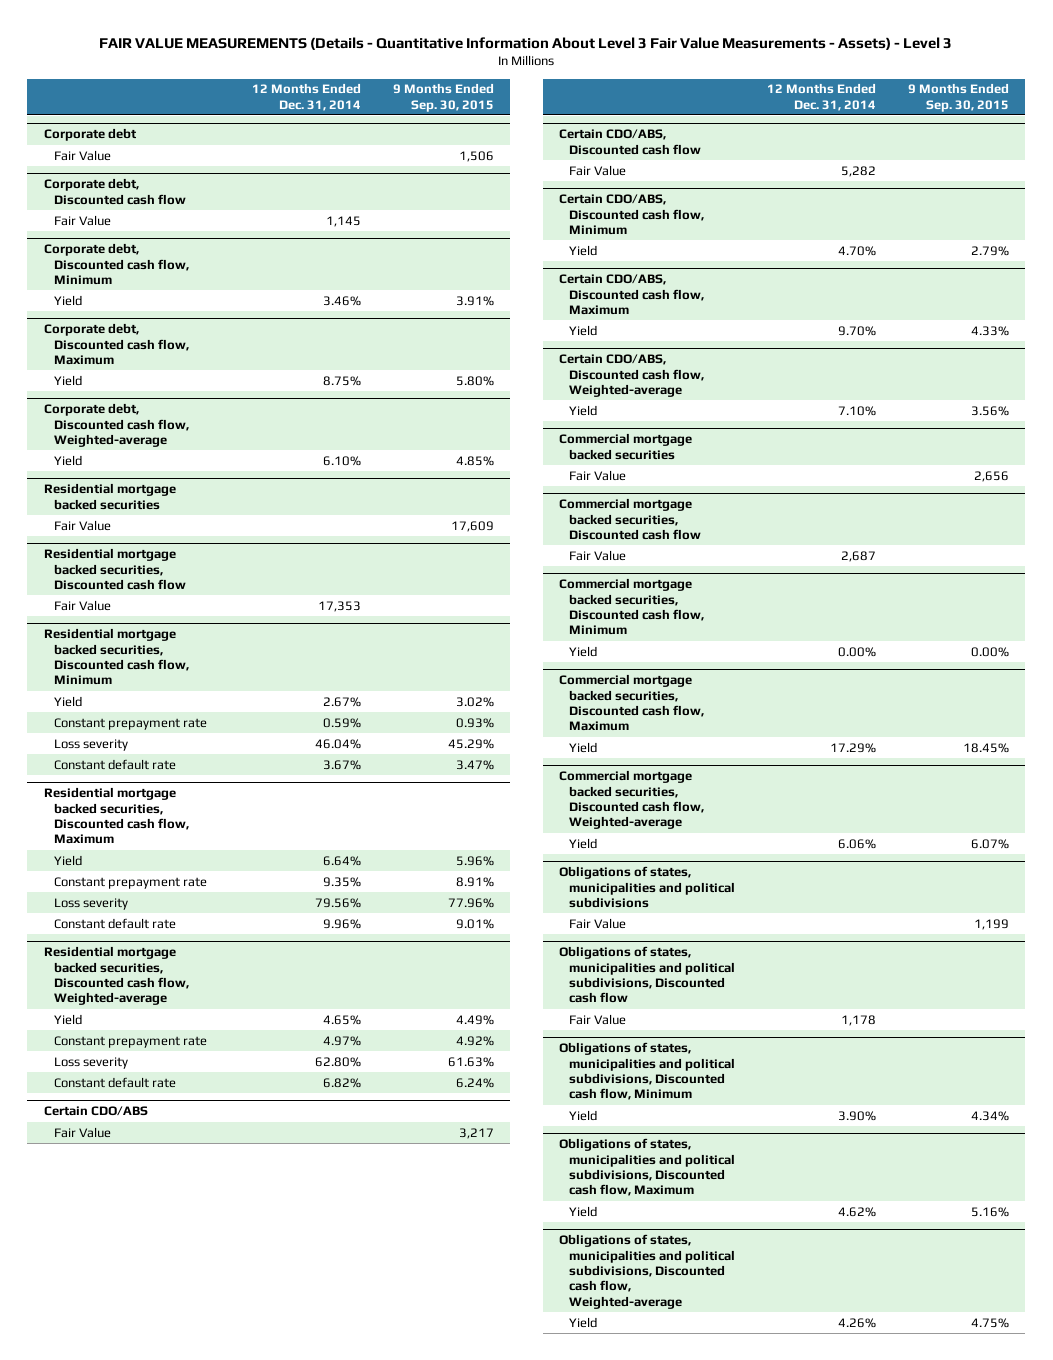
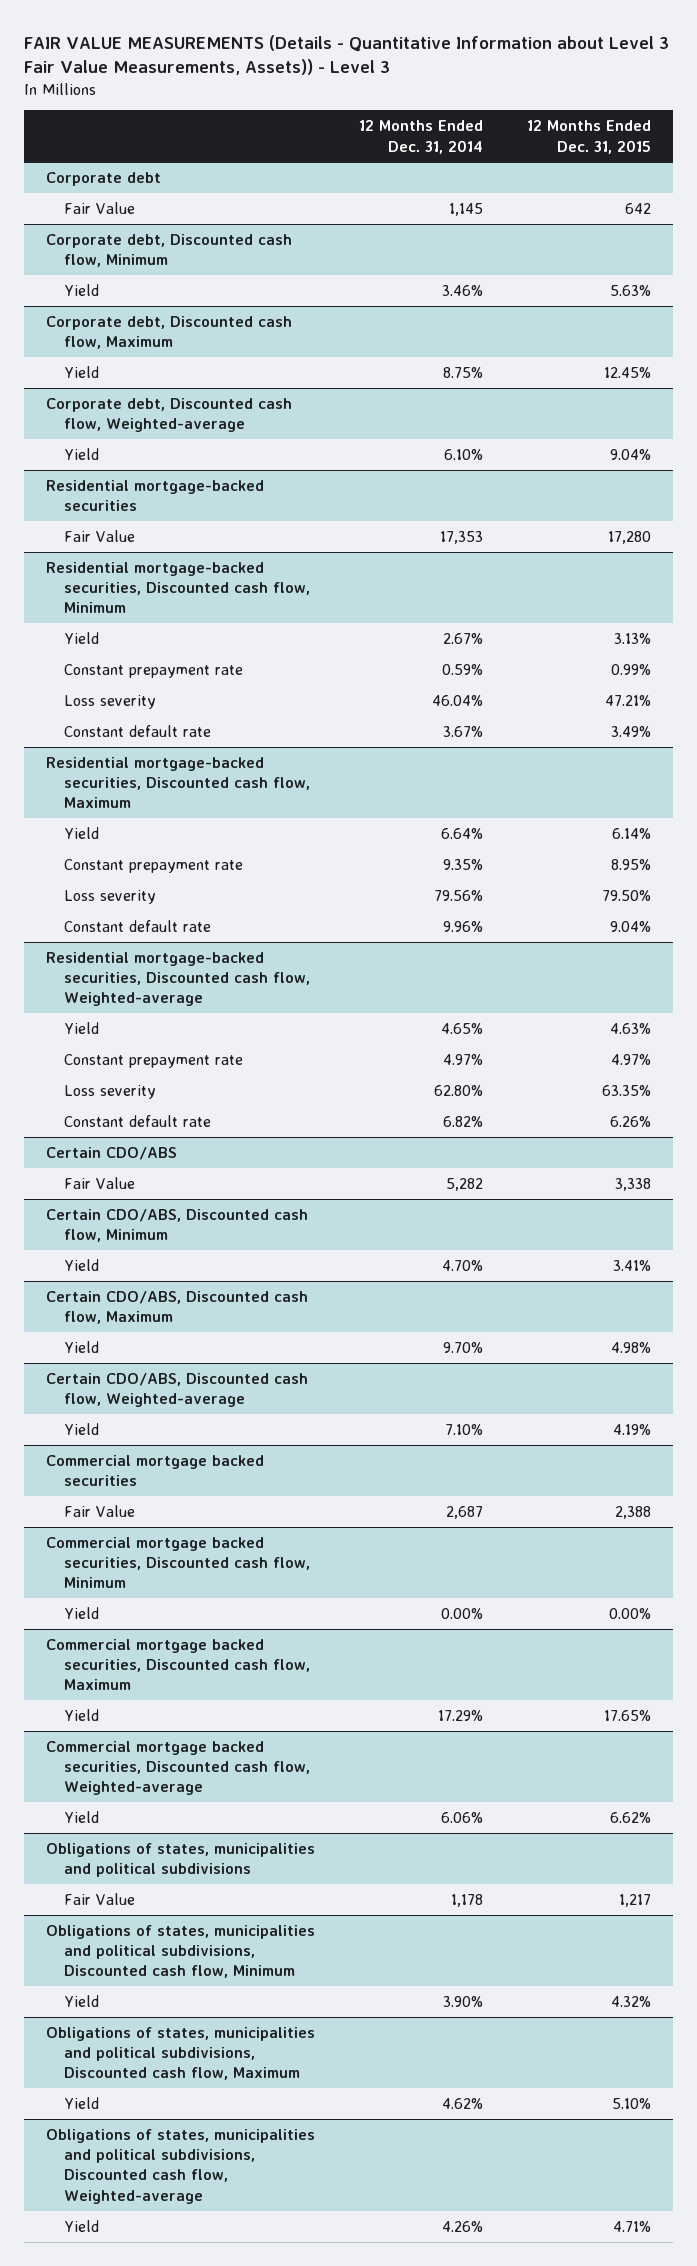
[99,36,953,50] FAIR VALUE MEASUREMENTS (Details - Quantitative Information About Level 3 Fair Value Measurements - Assets) - Level 3 -> [23,34,669,76] FAIR VALUE MEASUREMENTS (Details - Quantitative Information about Level 3 Fair Value Measurements, Assets)) - Level 3
[392,83,494,112] 9 Months Ended Sep. 30, 2015 -> none
none -> [526,120,651,154] 12 Months Ended Dec. 31, 2015
[53,149,111,161] Fair Value -> none
[43,178,186,205] Corporate debt, Discounted cash flow -> none
[53,519,111,531] Fair Value -> none
[43,548,186,591] Residential mortgage backed securities, Discounted cash flow -> none
[43,483,176,510] Residential mortgage backed securities -> [45,479,264,512] Residential mortgage-backed securities
[43,628,189,686] Residential mortgage backed securities, Discounted cash flow, Minimum -> [45,561,310,614] Residential mortgage-backed securities, Discounted cash flow, Minimum
[43,787,189,845] Residential mortgage backed securities, Discounted cash flow, Maximum -> [45,756,310,809] Residential mortgage-backed securities, Discounted cash flow, Maximum
[43,946,189,1006] Residential mortgage backed securities, Discounted cash flow, Weighted-average -> [45,951,310,1007] Residential mortgage-backed securities, Discounted cash flow, Weighted-average
[53,1126,111,1138] Fair Value -> none
[558,129,701,155] Certain CDO/ABS, Discounted cash flow -> none
[568,469,626,481] Fair Value -> none
[558,498,701,541] Commercial mortgage backed securities, Discounted cash flow -> none
[568,917,626,929] Fair Value -> none
[558,946,735,1004] Obligations of states, municipalities and political subdivisions, Discounted cash flow -> none

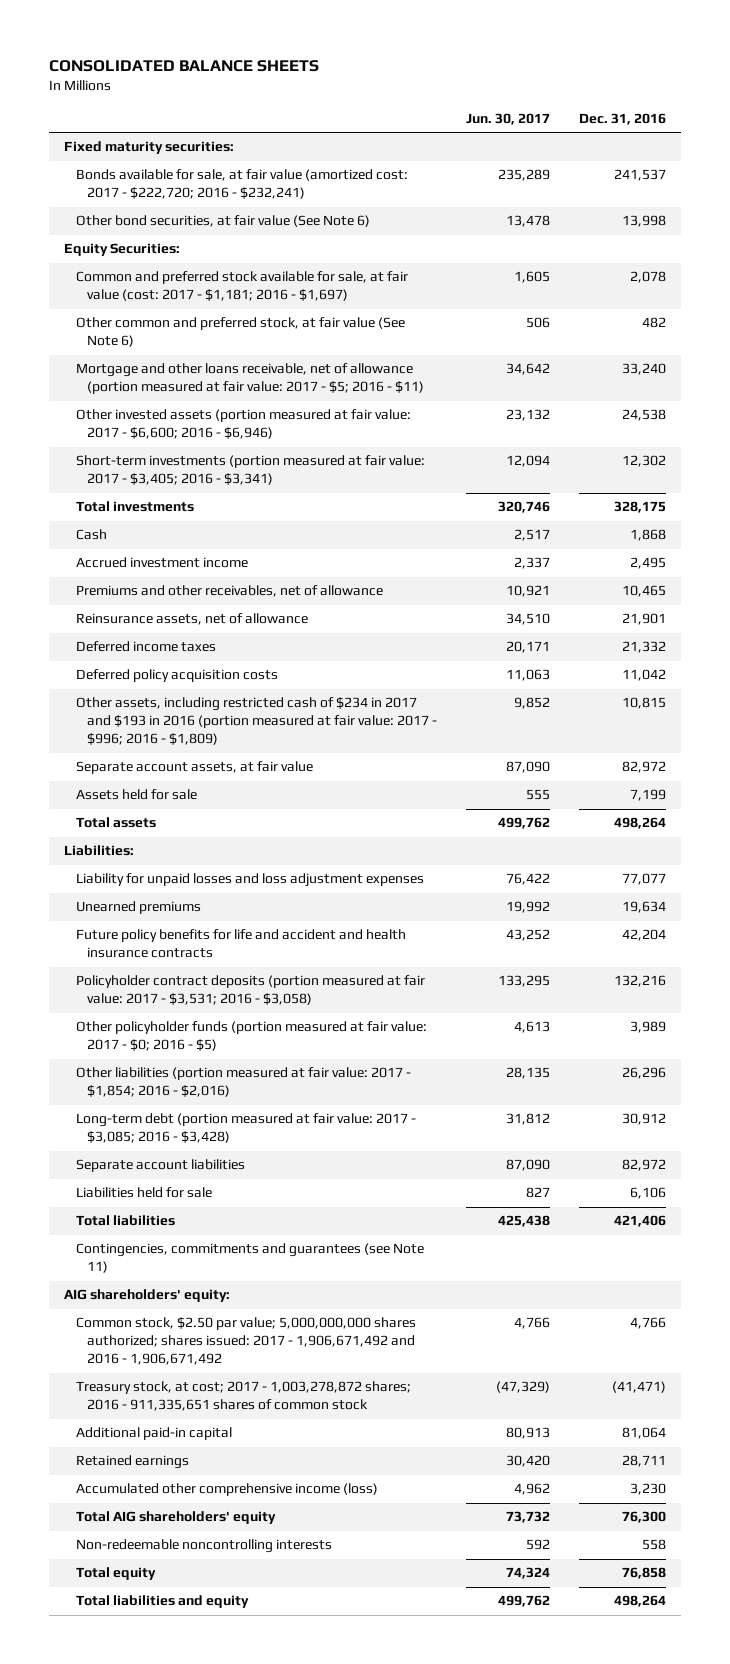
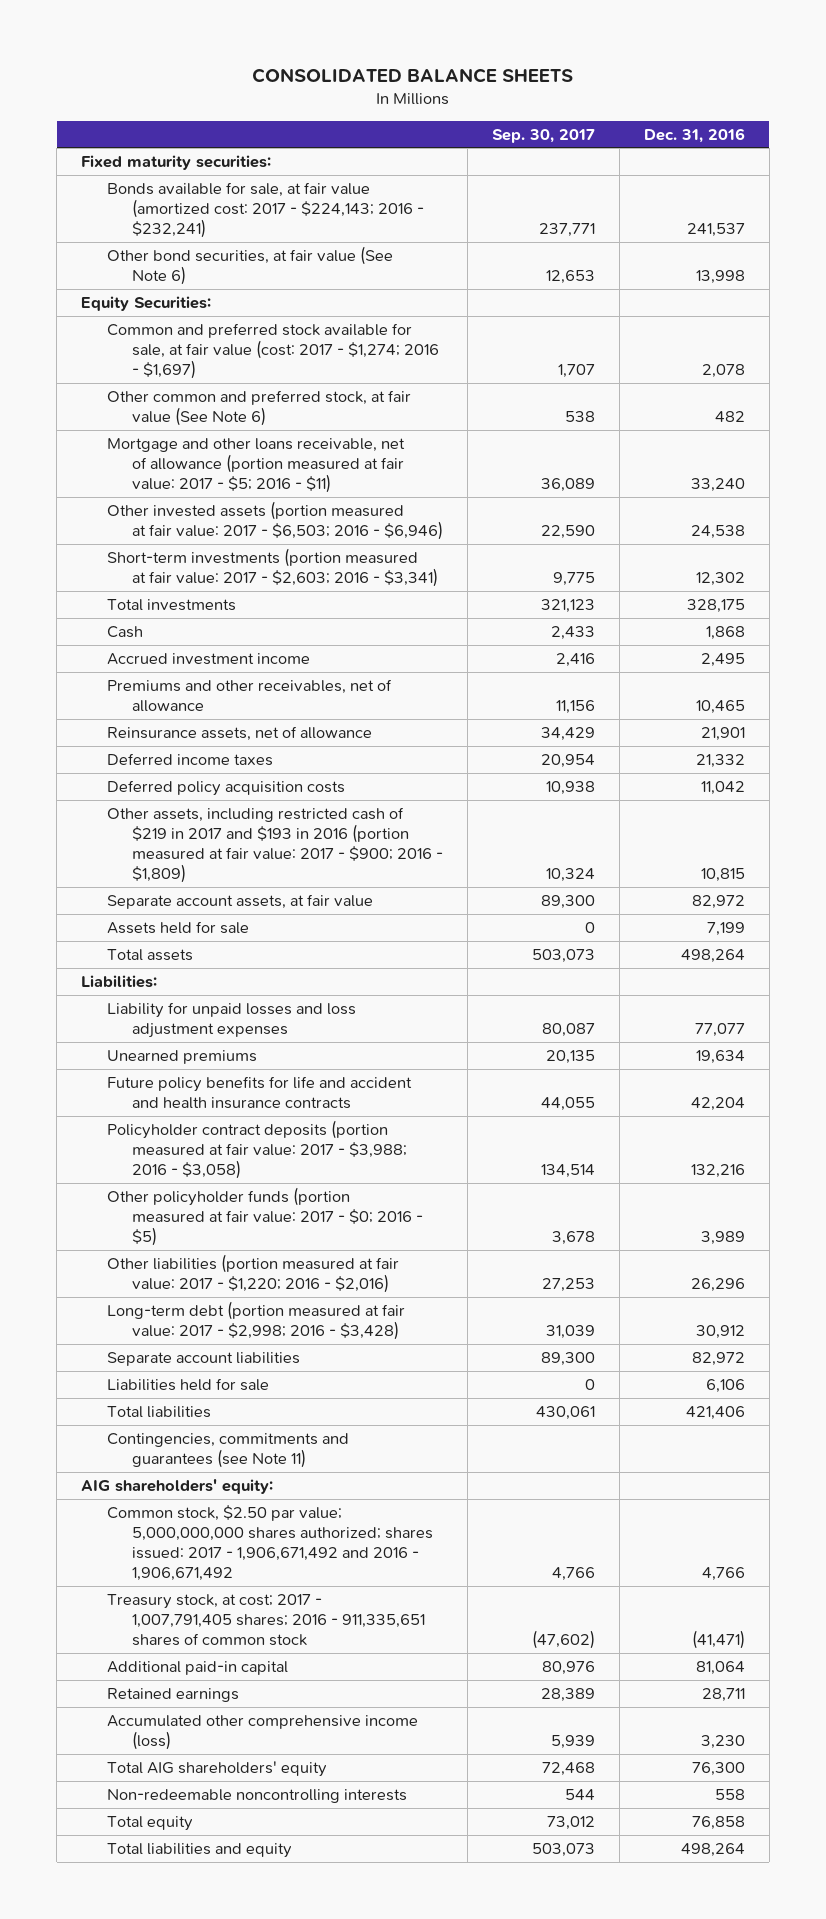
[466,112,551,125] Jun. 30, 2017 -> none
none -> [491,128,595,143] Sep. 30, 2017
[75,169,408,200] Bonds available for sale, at fair value (amortized cost: 2017 - $222,720; 2016 - $232,241) -> [106,181,424,239] Bonds available for sale, at fair value (amortized cost: 2017 - $224,143; 2016 - $232,241)
[75,271,408,302] Common and preferred stock available for sale, at fair value (cost: 2017 - $1,181; 2016 - $1,697) -> [106,322,439,380] Common and preferred stock available for sale, at fair value (cost: 2017 - $1,274; 2016 - $1,697)
[75,409,411,440] Other invested assets (portion measured at fair value: 2017 - $6,600; 2016 - $6,946) -> [106,500,443,541] Other invested assets (portion measured at fair value: 2017 - $6,503; 2016 - $6,946)
[75,455,425,486] Short-term investments (portion measured at fair value: 2017 - $3,405; 2016 - $3,341) -> [106,547,438,588] Short-term investments (portion measured at fair value: 2017 - $2,603; 2016 - $3,341)
[75,697,438,746] Other assets, including restricted cash of $234 in 2017 and $193 in 2016 (portion measured at fair value: 2017 - $996; 2016 - $1,809) -> [106,806,443,884] Other assets, including restricted cash of $219 in 2017 and $193 in 2016 (portion measured at fair value: 2017 - $900; 2016 - $1,809)
[75,975,425,1006] Policyholder contract deposits (portion measured at fair value: 2017 - $3,531; 2016 - $3,058) -> [106,1119,407,1180] Policyholder contract deposits (portion measured at fair value: 2017 - $3,988; 2016 - $3,058)
[75,1067,411,1098] Other liabilities (portion measured at fair value: 2017 - $1,854; 2016 - $2,016) -> [106,1253,399,1294] Other liabilities (portion measured at fair value: 2017 - $1,220; 2016 - $2,016)
[75,1113,416,1144] Long-term debt (portion measured at fair value: 2017 - $3,085; 2016 - $3,428) -> [106,1300,405,1341] Long-term debt (portion measured at fair value: 2017 - $2,998; 2016 - $3,428)
[75,1381,411,1412] Treasury stock, at cost; 2017 - 1,003,278,872 shares; 2016 - 911,335,651 shares of common stock -> [106,1593,425,1647] Treasury stock, at cost; 2017 - 1,007,791,405 shares; 2016 - 911,335,651 shares of common stock

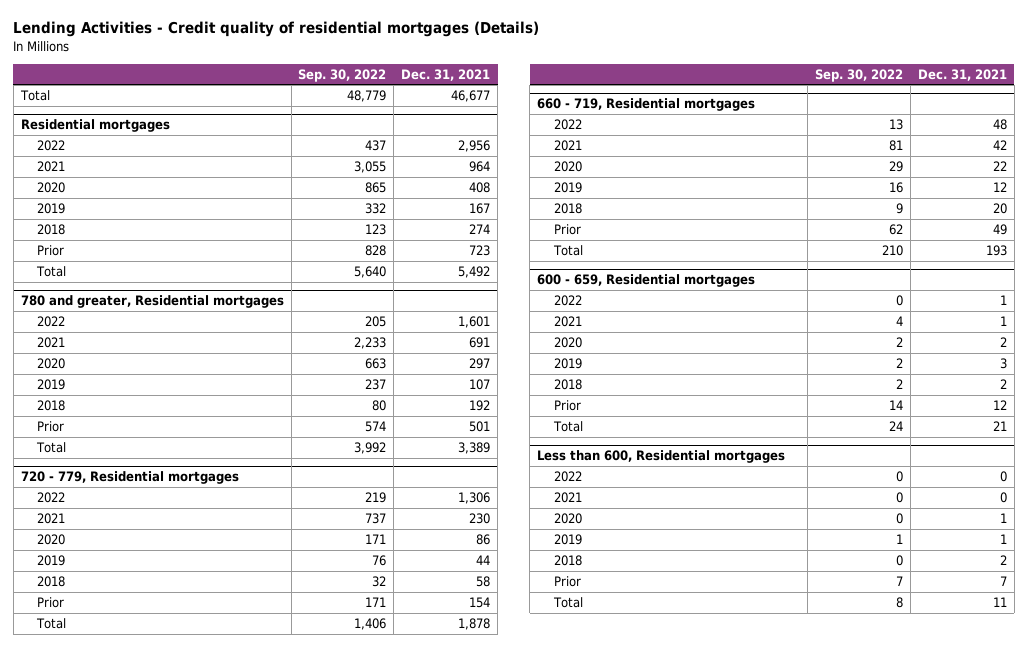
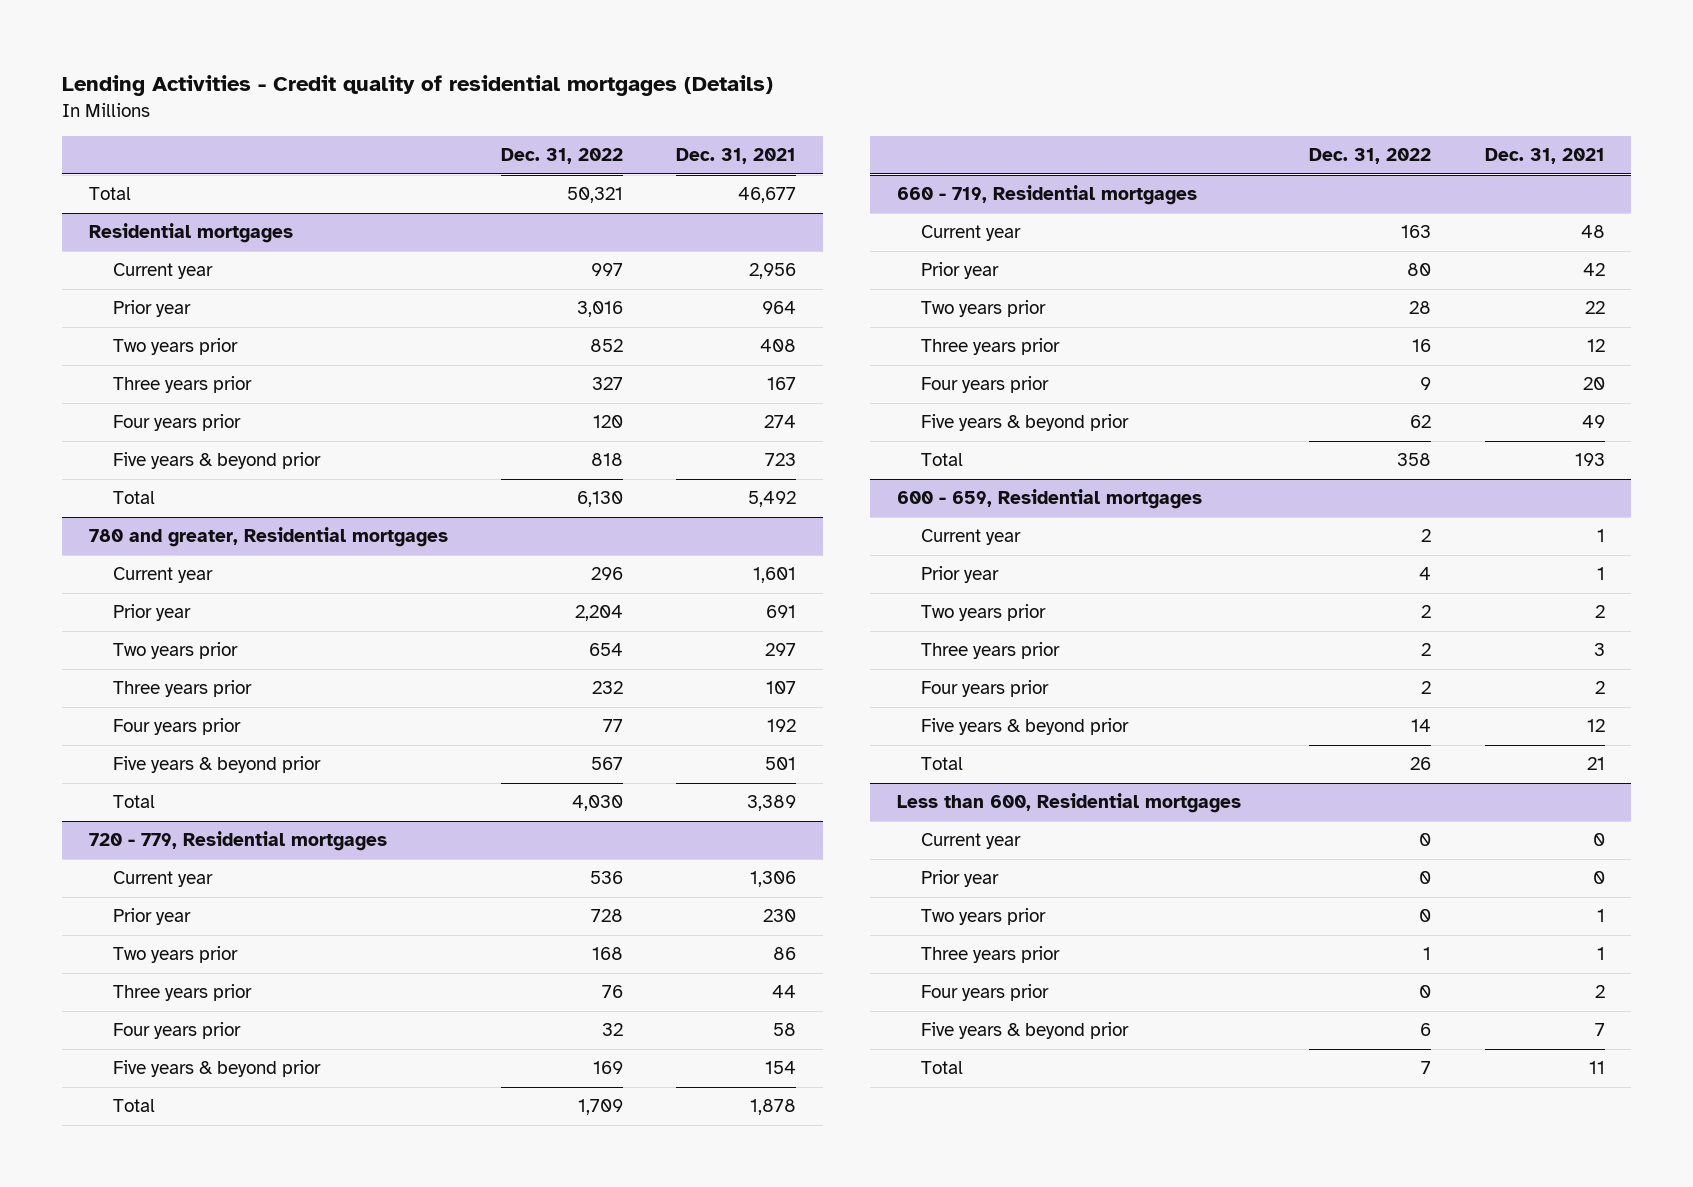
[298,68,387,82] Sep. 30, 2022 -> none
none -> [501,148,624,165] Dec. 31, 2022
[37,140,66,152] 2022 -> [112,263,213,280] Current year
[37,161,66,173] 2021 -> [112,300,191,318] Prior year
[37,182,66,194] 2020 -> [112,338,238,356] Two years prior
[37,203,66,215] 2019 -> [112,376,252,394] Three years prior
[37,224,66,236] 2018 -> [112,414,241,432] Four years prior
[37,245,65,257] Prior -> [112,452,321,470] Five years & beyond prior
[37,316,66,328] 2022 -> [112,567,213,584] Current year
[37,337,66,349] 2021 -> [112,604,191,622] Prior year
[37,358,66,370] 2020 -> [112,642,238,660] Two years prior
[37,379,66,391] 2019 -> [112,680,252,698] Three years prior
[37,400,66,412] 2018 -> [112,718,241,736] Four years prior
[37,421,65,433] Prior -> [112,756,321,774] Five years & beyond prior
[37,492,66,504] 2022 -> [112,871,213,888] Current year
[37,513,66,525] 2021 -> [112,908,191,926] Prior year
[37,534,66,546] 2020 -> [112,946,238,964] Two years prior
[37,555,66,567] 2019 -> [112,984,252,1002] Three years prior
[37,576,66,588] 2018 -> [112,1022,241,1040] Four years prior
[37,597,65,609] Prior -> [112,1060,321,1078] Five years & beyond prior
[553,119,582,131] 2022 -> [920,225,1021,242] Current year
[553,140,582,152] 2021 -> [920,262,999,280] Prior year
[553,161,582,173] 2020 -> [920,300,1046,318] Two years prior
[553,182,582,194] 2019 -> [920,338,1060,356] Three years prior
[553,203,582,215] 2018 -> [920,376,1049,394] Four years prior
[553,224,581,236] Prior -> [920,414,1129,432] Five years & beyond prior
[553,295,582,307] 2022 -> [920,529,1021,546] Current year
[553,316,582,328] 2021 -> [920,566,999,584] Prior year
[553,337,582,349] 2020 -> [920,604,1046,622] Two years prior
[553,358,582,370] 2019 -> [920,642,1060,660] Three years prior
[553,379,582,391] 2018 -> [920,680,1049,698] Four years prior
[553,400,581,412] Prior -> [920,718,1129,736] Five years & beyond prior
[553,471,582,483] 2022 -> [920,833,1021,850] Current year
[553,492,582,504] 2021 -> [920,870,999,888] Prior year
[553,513,582,525] 2020 -> [920,908,1046,926] Two years prior
[553,534,582,546] 2019 -> [920,946,1060,964] Three years prior
[553,555,582,567] 2018 -> [920,984,1049,1002] Four years prior
[553,576,581,588] Prior -> [920,1022,1129,1040] Five years & beyond prior

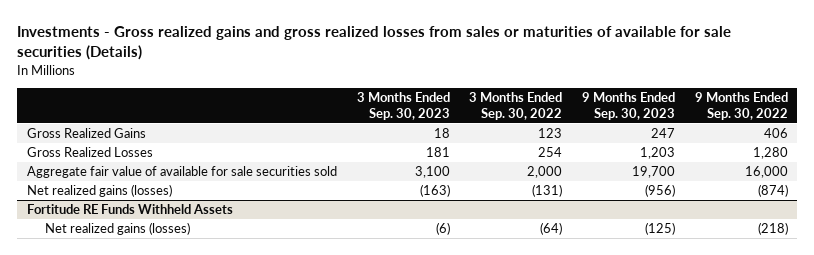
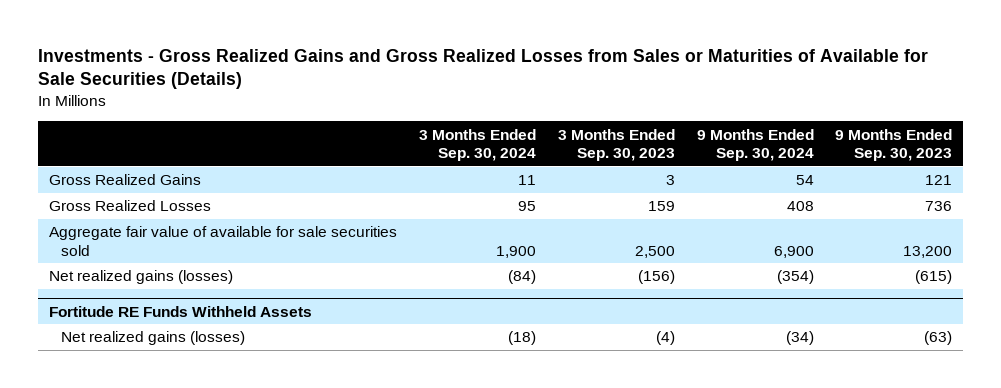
[17,26,732,61] Investments - Gross realized gains and gross realized losses from sales or maturities of available for sale securities (Details) -> [37,48,928,90] Investments - Gross Realized Gains and Gross Realized Losses from Sales or Maturities of Available for Sale Securities (Details)
[469,92,563,120] 3 Months Ended Sep. 30, 2022 -> none
[694,92,788,120] 9 Months Ended Sep. 30, 2022 -> none
none -> [418,128,536,162] 3 Months Ended Sep. 30, 2024
none -> [696,128,814,162] 9 Months Ended Sep. 30, 2024
[433,128,450,139] 18 -> [665,175,675,186] 3
[650,128,675,139] 247 -> [925,175,953,186] 121
[425,147,450,158] 181 -> [647,201,675,212] 159
[639,147,675,160] 1,203 -> [925,201,953,212] 736
[414,166,450,179] 3,100 -> [634,245,675,258] 2,500
[631,166,675,179] 19,700 -> [903,245,953,258] 13,200
[419,184,450,198] (163) -> [637,270,675,285] (156)
[644,184,675,198] (956) -> [915,270,953,285] (615)
[435,222,450,236] (6) -> [655,331,675,346] (4)
[644,222,675,236] (125) -> [924,331,953,346] (63)

